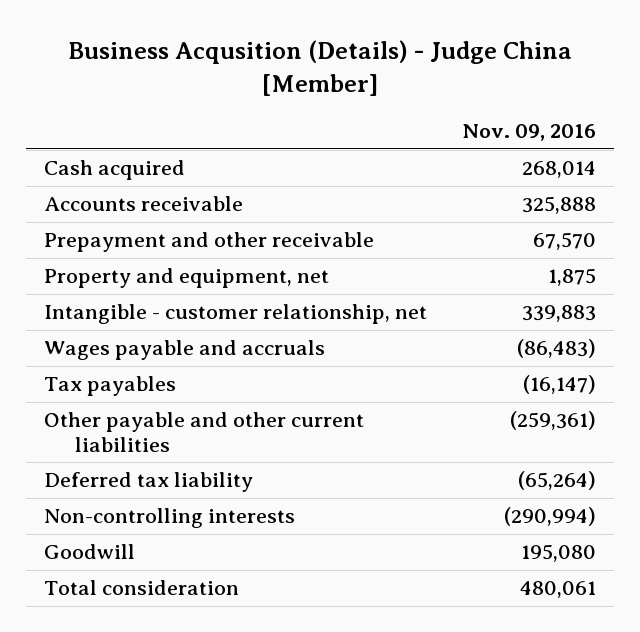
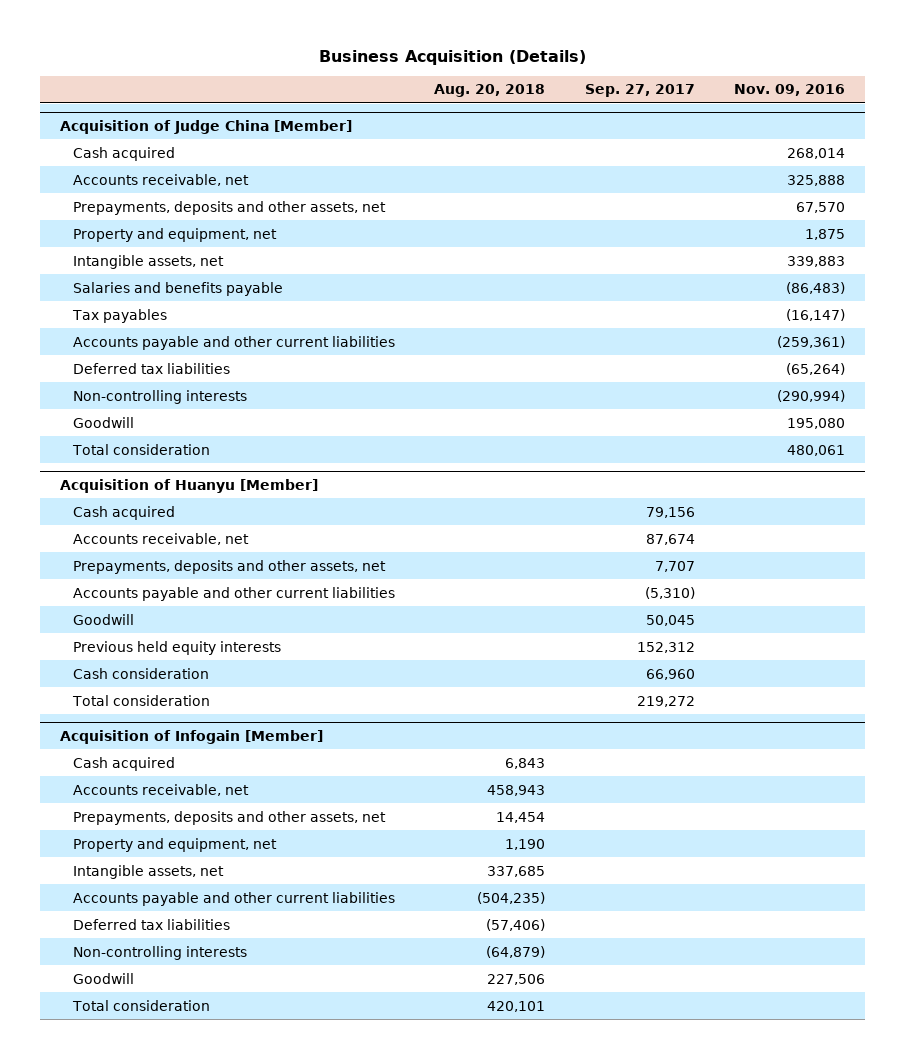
[67,39,572,97] Business Acqusition (Details) - Judge China [Member] -> [318,49,586,65] Business Acquisition (Details)
none -> [434,84,546,98] Aug. 20, 2018
none -> [584,84,695,98] Sep. 27, 2017
none -> [60,119,353,134] Acquisition of Judge China [Member]
[43,196,243,212] Accounts receivable -> [72,173,249,186] Accounts receivable, net
[43,232,374,253] Prepayment and other receivable -> [72,200,386,215] Prepayments, deposits and other assets, net
[43,304,427,325] Intangible - customer relationship, net -> [72,254,224,269] Intangible assets, net
[43,340,325,361] Wages payable and accruals -> [72,281,283,296] Salaries and benefits payable
[43,412,364,452] Other payable and other current liabilities -> [72,335,395,350] Accounts payable and other current liabilities
[43,472,253,493] Deferred tax liability -> [72,362,230,374] Deferred tax liabilities
none -> [60,478,319,493] Acquisition of Huanyu [Member]
none -> [72,505,175,520] Cash acquired
none -> [72,532,249,545] Accounts receivable, net
none -> [72,559,386,574] Prepayments, deposits and other assets, net
none -> [72,586,395,601] Accounts payable and other current liabilities
none -> [72,613,134,625] Goodwill
none -> [72,640,281,655] Previous held equity interests
none -> [72,667,209,679] Cash consideration
none -> [71,694,210,706] Total consideration
none -> [60,729,324,744] Acquisition of Infogain [Member]
none -> [72,756,175,771] Cash acquired
none -> [72,783,249,796] Accounts receivable, net
none -> [72,810,386,825] Prepayments, deposits and other assets, net
none -> [72,837,277,852] Property and equipment, net
none -> [72,864,224,879] Intangible assets, net
none -> [72,891,395,906] Accounts payable and other current liabilities
none -> [72,918,230,930] Deferred tax liabilities
none -> [72,945,247,960] Non-controlling interests
none -> [72,972,134,984] Goodwill
none -> [71,999,210,1011] Total consideration

